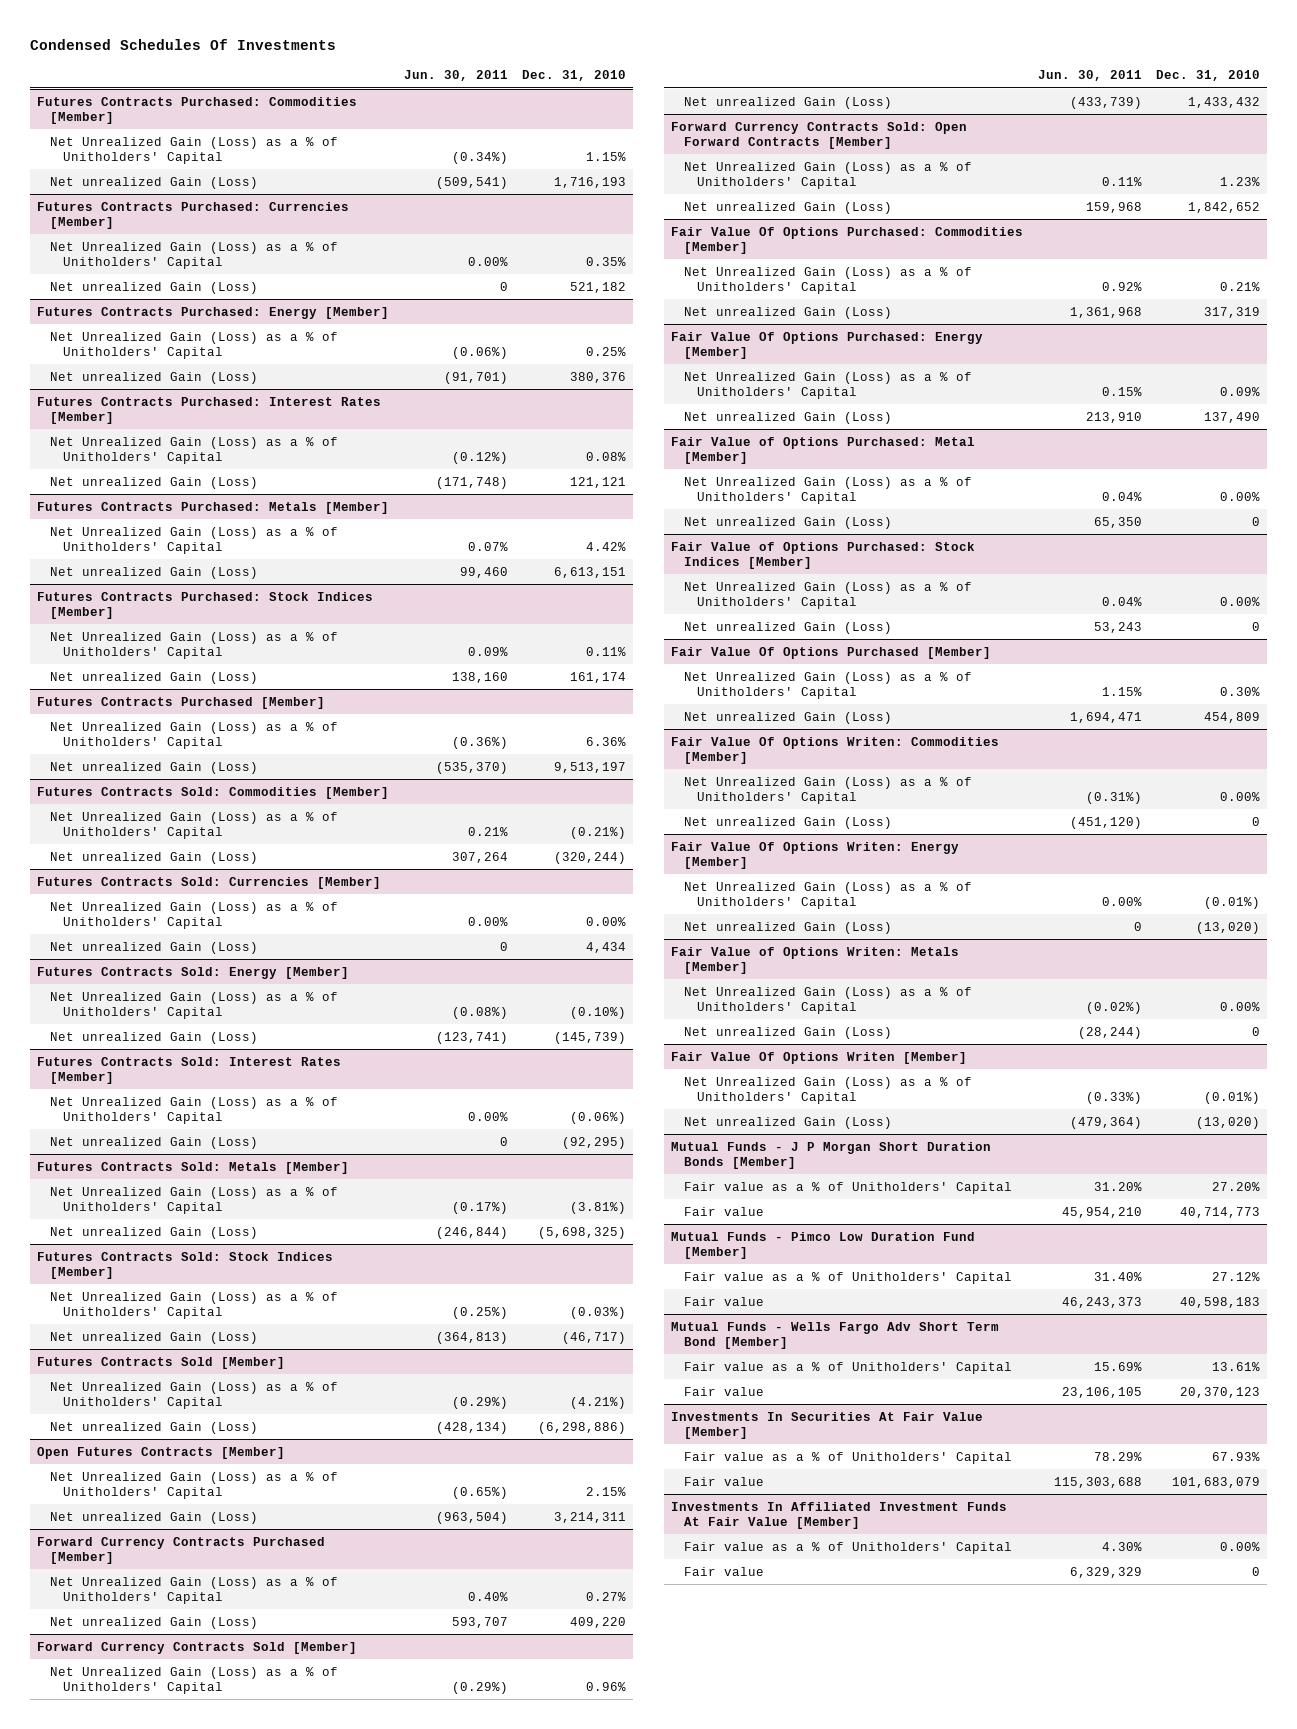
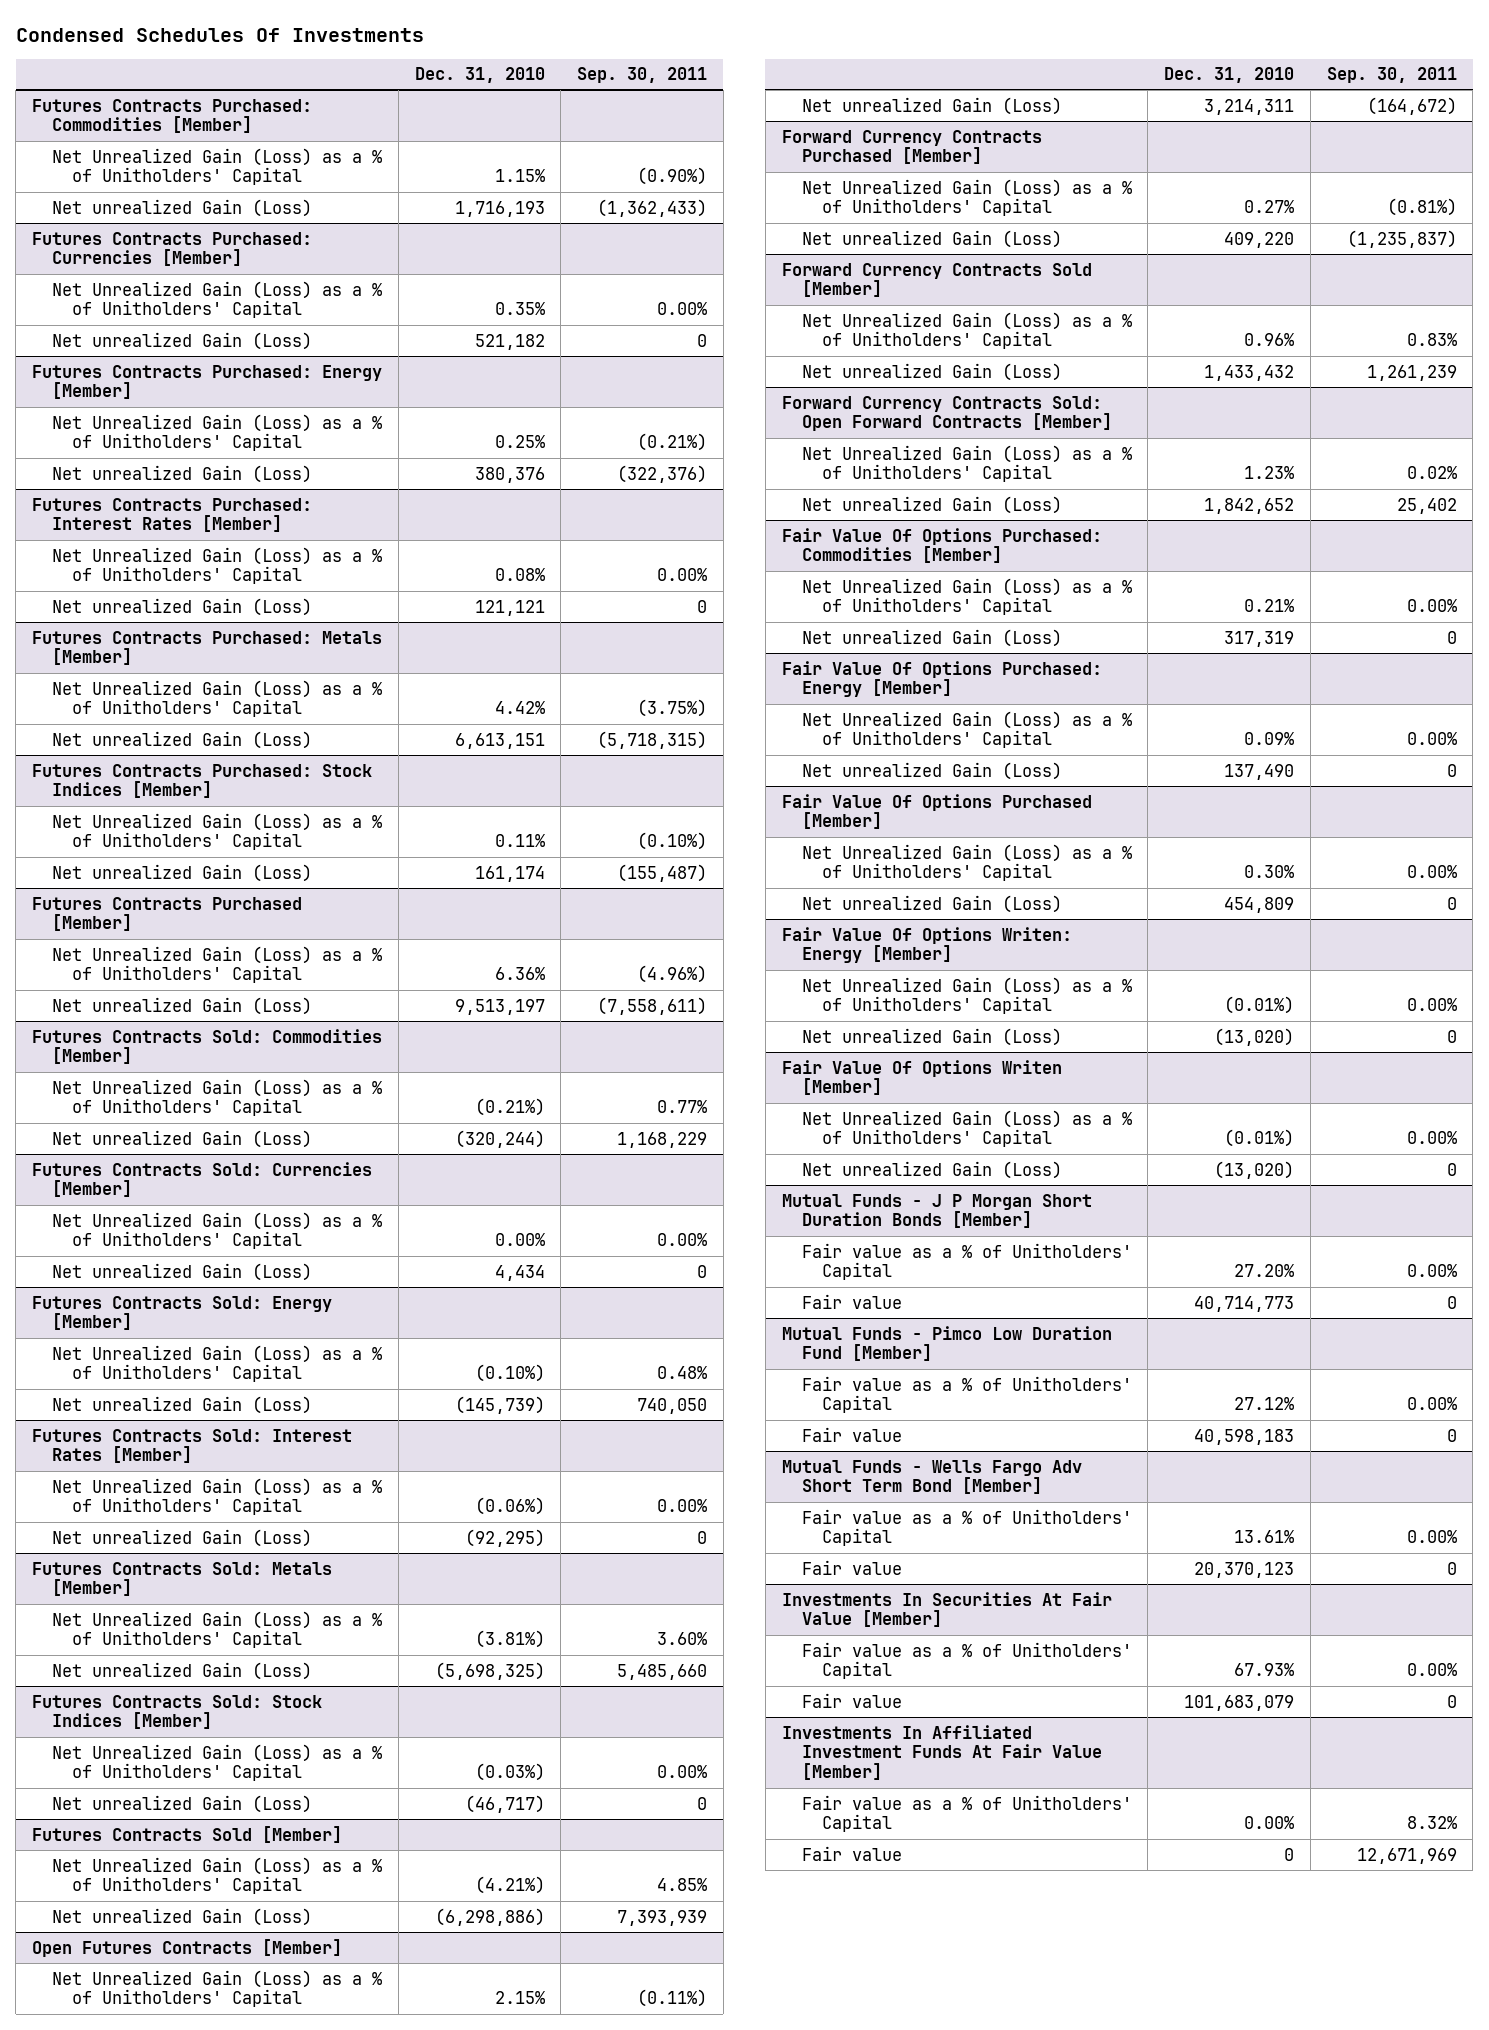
[403,70,508,82] Jun. 30, 2011 -> none
none -> [577,67,708,84] Sep. 30, 2011
[671,436,976,464] Fair Value of Options Purchased: Metal [Member] -> none
[684,476,973,504] Net Unrealized Gain (Loss) as a % of Unitholders' Capital -> none
[684,516,893,529] Net unrealized Gain (Loss) -> none
[671,541,976,569] Fair Value of Options Purchased: Stock Indices [Member] -> none
[684,581,973,609] Net Unrealized Gain (Loss) as a % of Unitholders' Capital -> none
[684,621,893,634] Net unrealized Gain (Loss) -> none
[671,736,1000,764] Fair Value Of Options Writen: Commodities [Member] -> none
[684,776,973,804] Net Unrealized Gain (Loss) as a % of Unitholders' Capital -> none
[684,816,893,829] Net unrealized Gain (Loss) -> none
[671,946,960,974] Fair Value of Options Writen: Metals [Member] -> none
[684,986,973,1014] Net Unrealized Gain (Loss) as a % of Unitholders' Capital -> none
[684,1026,893,1039] Net unrealized Gain (Loss) -> none

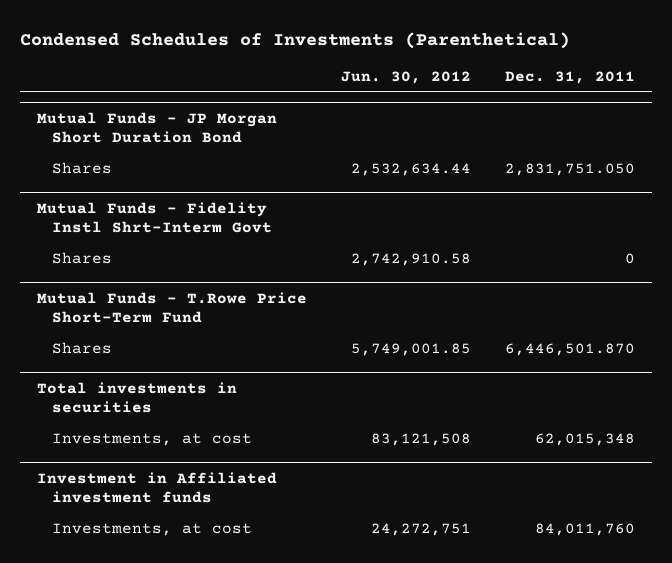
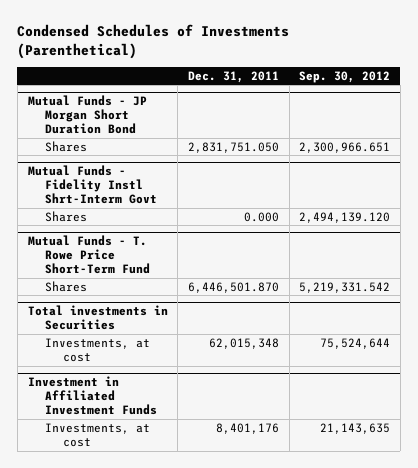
[341,71,472,85] Jun. 30, 2012 -> none
none -> [299,70,391,83] Sep. 30, 2012
[624,252,635,264] 0 -> [243,211,279,222] 0.000
[37,291,308,324] Mutual Funds - T.Rowe Price Short-Term Fund -> [27,234,151,275] Mutual Funds - T. Rowe Price Short-Term Fund
[37,381,238,414] Total investments in securities -> [27,304,168,331] Total investments in Securities
[37,471,278,504] Investment in Affiliated investment funds -> [27,375,158,416] Investment in Affiliated Investment Funds
[534,522,635,536] 84,011,760 -> [215,422,279,434] 8,401,176

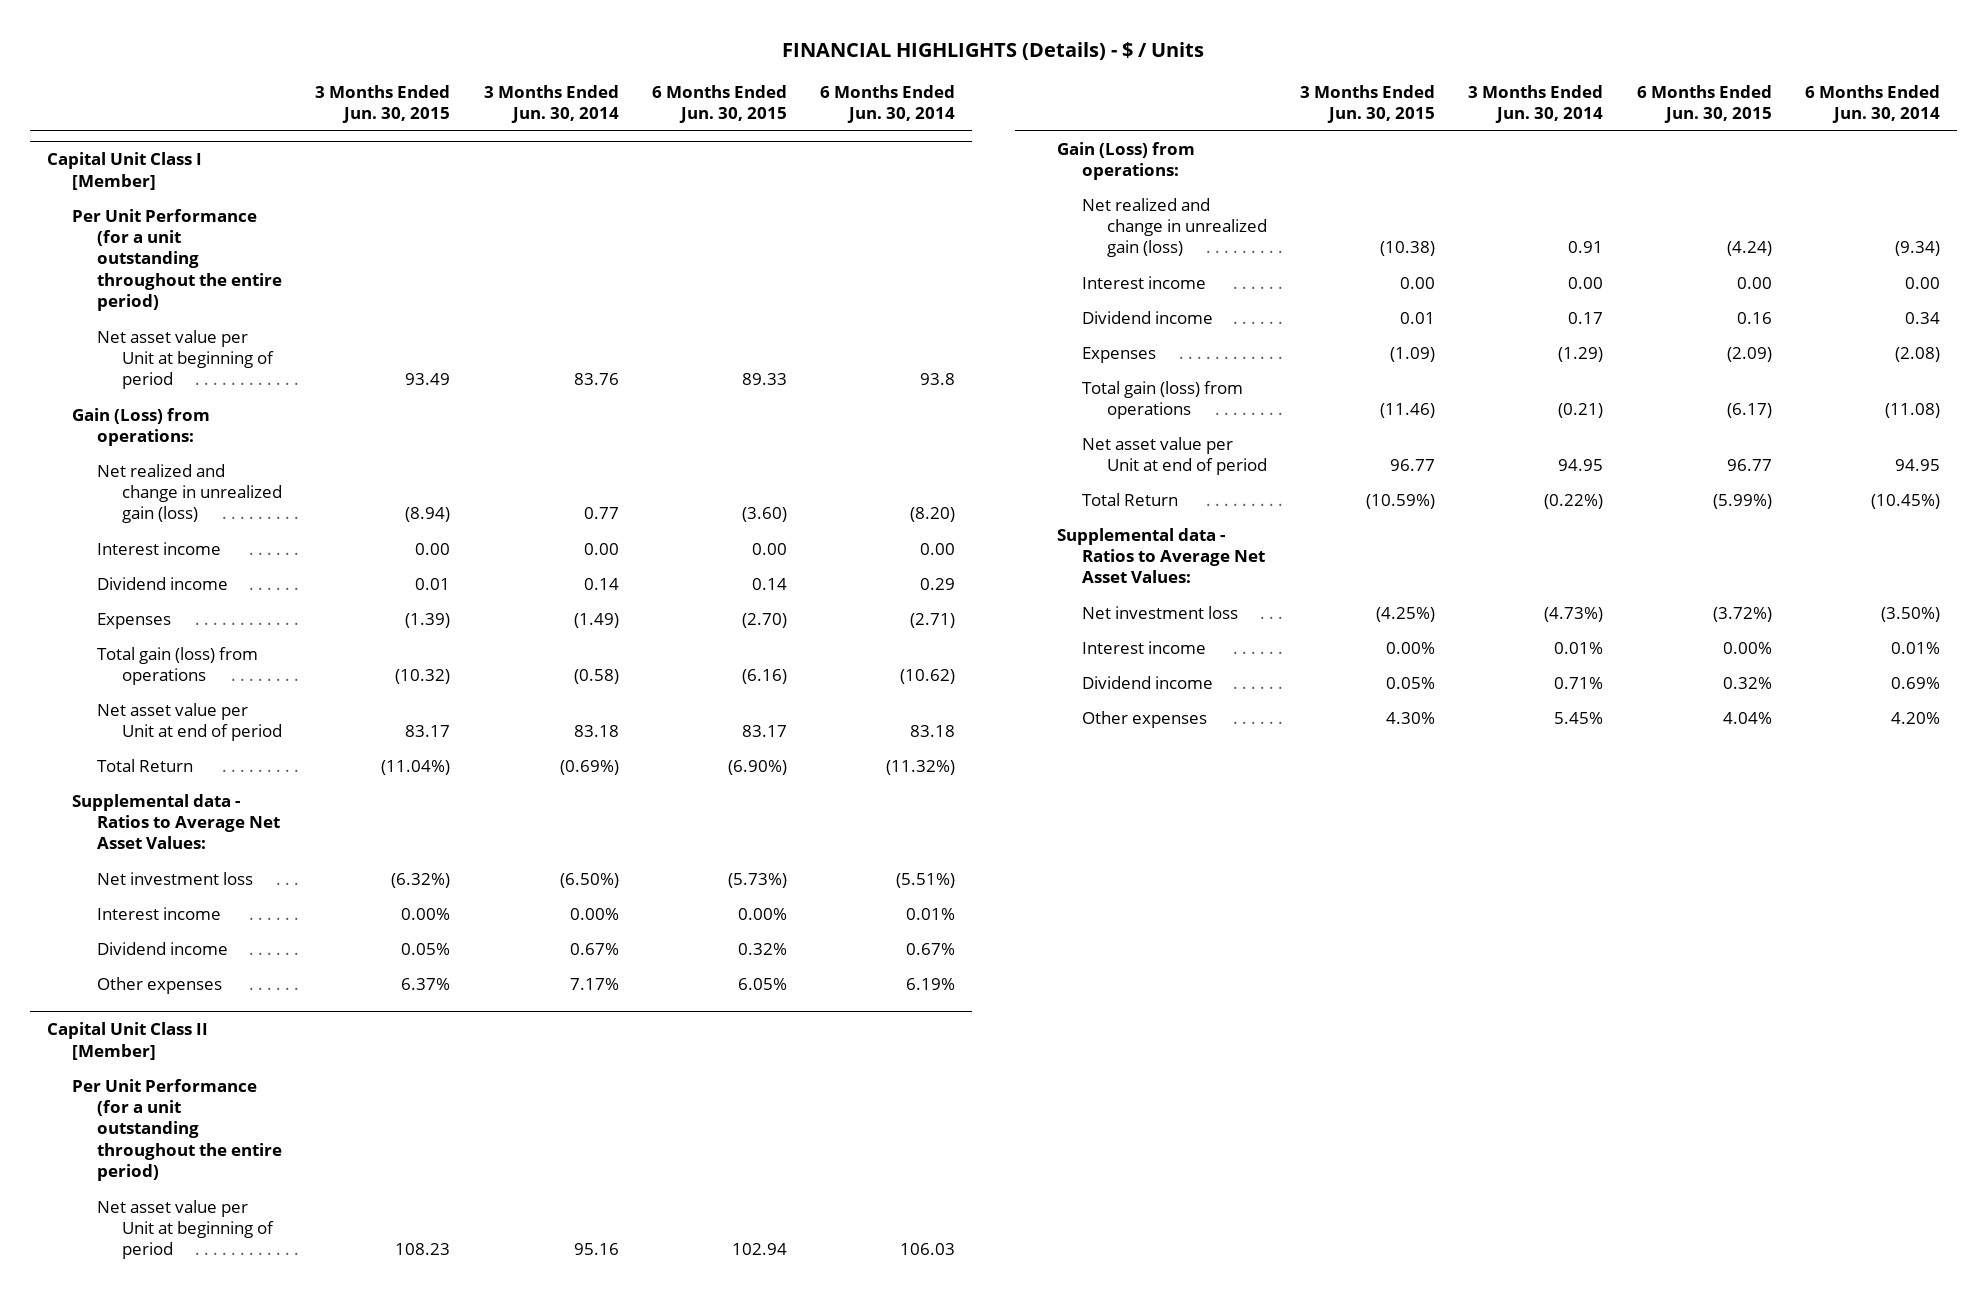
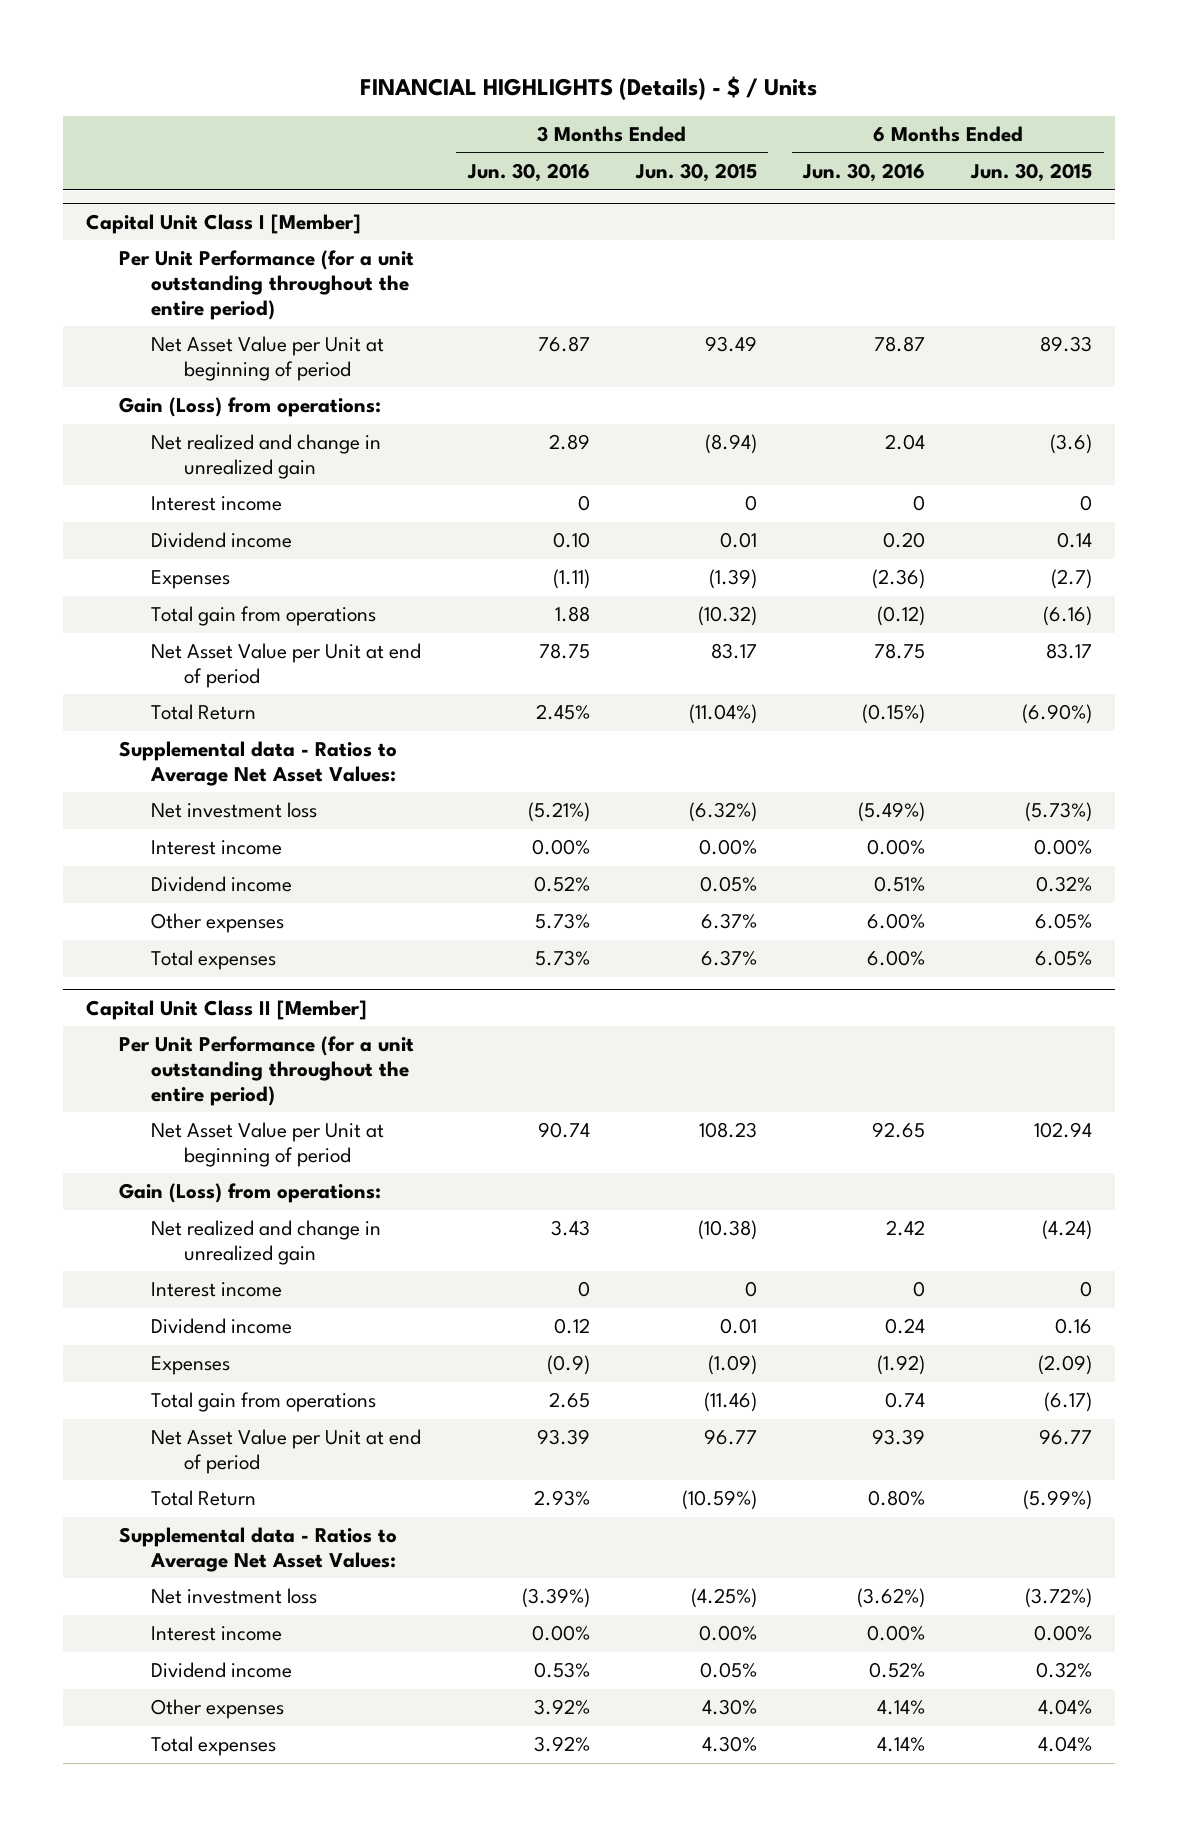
[483,84,619,123] 3 Months Ended Jun. 30, 2014 -> none
[820,84,956,123] 6 Months Ended Jun. 30, 2014 -> none
none -> [466,163,590,183] Jun. 30, 2016
none -> [802,163,926,183] Jun. 30, 2016
[96,329,274,390] Net asset value per Unit at beginning of period -> [151,336,385,382] Net Asset Value per Unit at beginning of period
[96,463,282,524] Net realized and change in unrealized gain (loss) -> [151,434,382,480] Net realized and change in unrealized gain
[741,507,787,523] (3.60) -> [1050,434,1093,455] (3.6)
[415,542,451,555] 0.00 -> [744,495,757,512] 0
[751,542,787,555] 0.00 -> [1080,495,1093,512] 0
[741,612,787,628] (2.70) -> [1051,569,1093,590] (2.7)
[96,646,258,685] Total gain (loss) from operations -> [151,606,377,627] Total gain from operations
[96,702,282,741] Net asset value per Unit at end of period -> [151,643,422,689] Net Asset Value per Unit at end of period
none -> [151,950,277,971] Total expenses
[96,1199,274,1260] Net asset value per Unit at beginning of period -> [151,1122,385,1168] Net Asset Value per Unit at beginning of period
[1081,197,1267,258] Net realized and change in unrealized gain (loss) -> [151,1220,382,1266] Net realized and change in unrealized gain
[1399,276,1435,289] 0.00 -> [744,1281,757,1298] 0
[1736,276,1772,289] 0.00 -> [1080,1281,1093,1298] 0
[1081,380,1243,419] Total gain (loss) from operations -> [151,1392,377,1413] Total gain from operations
[1081,436,1267,475] Net asset value per Unit at end of period -> [151,1429,422,1475] Net Asset Value per Unit at end of period
none -> [151,1736,277,1757] Total expenses

